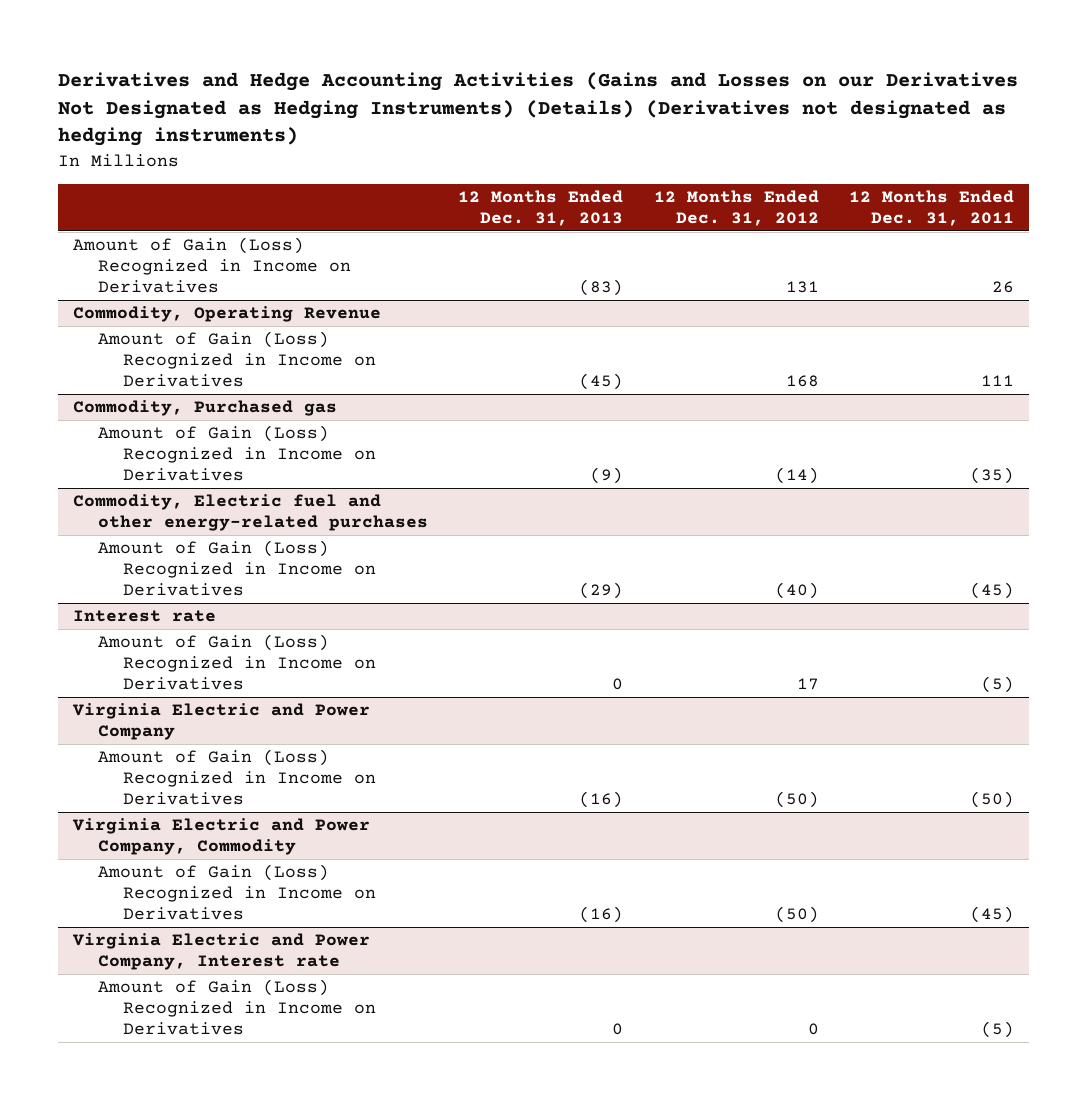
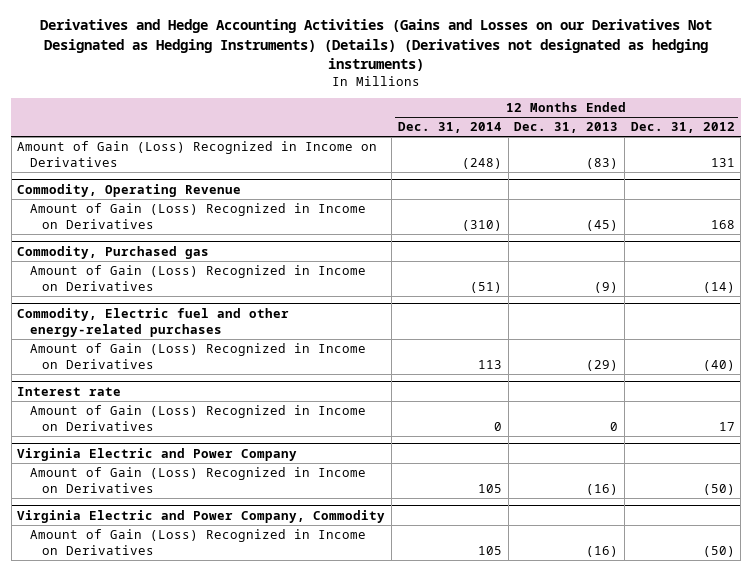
[848,190,1014,226] 12 Months Ended Dec. 31, 2011 -> none
none -> [397,122,502,134] Dec. 31, 2014
[71,933,370,971] Virginia Electric and Power Company, Interest rate -> none
[97,979,377,1035] Amount of Gain (Loss) Recognized in Income on Derivatives -> none

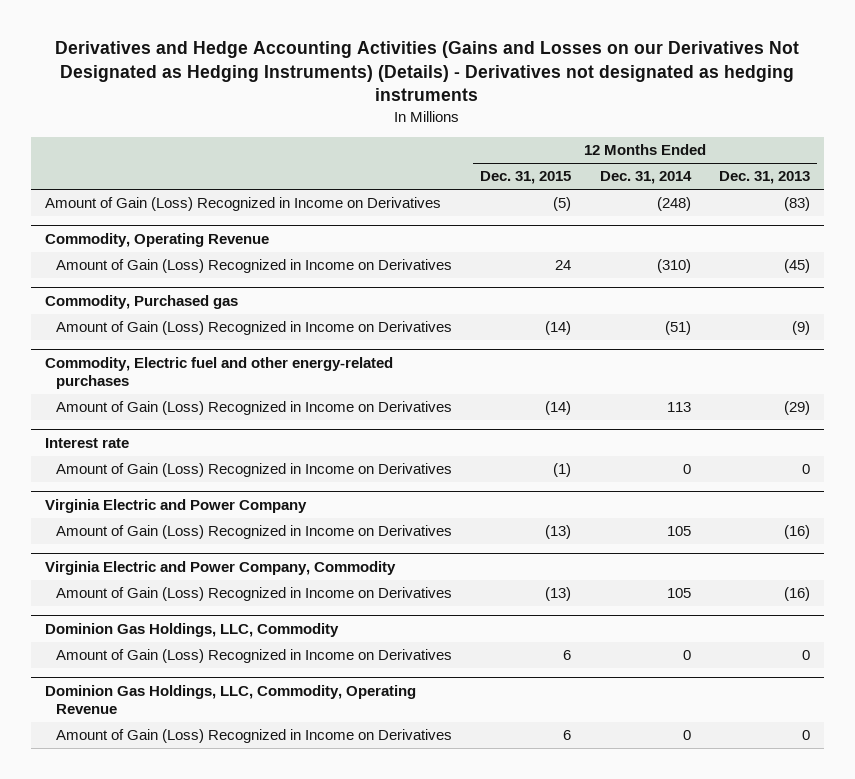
[40,19,713,71] Derivatives and Hedge Accounting Activities (Gains and Losses on our Derivatives Not Designated as Hedging Instruments) (Details) (Derivatives not designated as hedging instruments) -> [55,41,800,102] Derivatives and Hedge Accounting Activities (Gains and Losses on our Derivatives Not Designated as Hedging Instruments) (Details) - Derivatives not designated as hedging instruments
[630,122,735,134] Dec. 31, 2012 -> none
none -> [480,171,572,185] Dec. 31, 2015
none -> [45,622,340,637] Dominion Gas Holdings, LLC, Commodity
none -> [56,649,453,664] Amount of Gain (Loss) Recognized in Income on Derivatives
none -> [45,684,417,715] Dominion Gas Holdings, LLC, Commodity, Operating Revenue
none -> [56,729,453,744] Amount of Gain (Loss) Recognized in Income on Derivatives

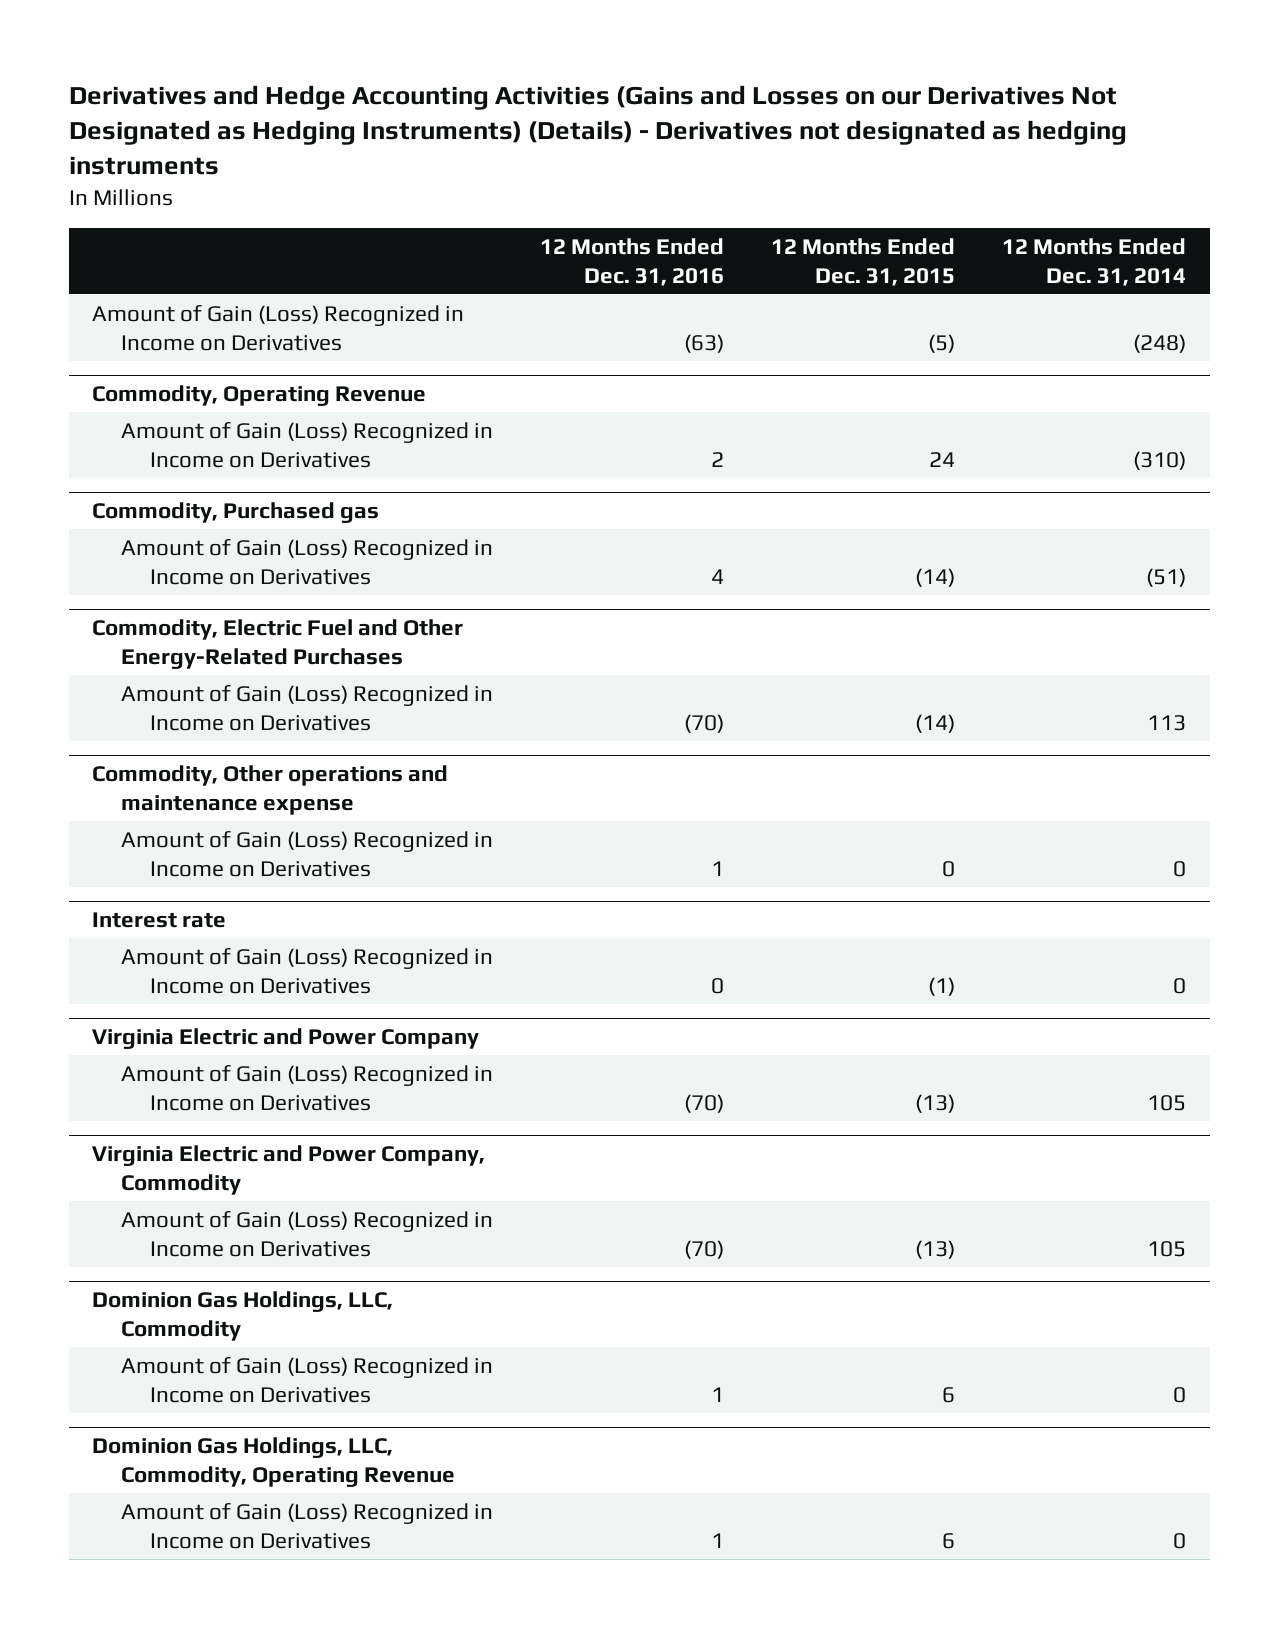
[718,171,810,185] Dec. 31, 2013 -> none
none -> [540,237,725,286] 12 Months Ended Dec. 31, 2016
[45,356,394,390] Commodity, Electric fuel and other energy-related purchases -> [92,619,464,670] Commodity, Electric Fuel and Other Energy-Related Purchases
none -> [92,765,449,816] Commodity, Other operations and maintenance expense
none -> [120,830,493,877] Amount of Gain (Loss) Recognized in Income on Derivatives

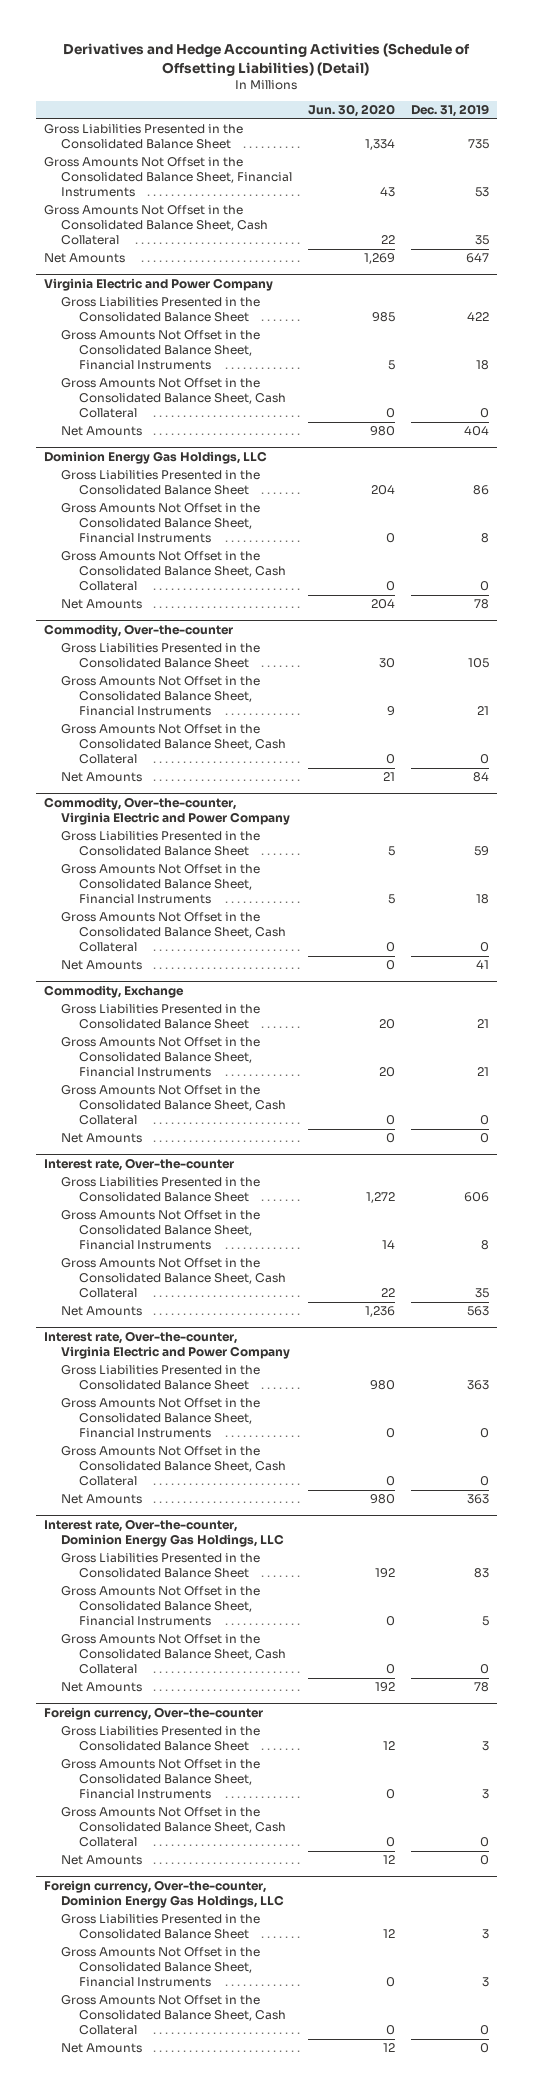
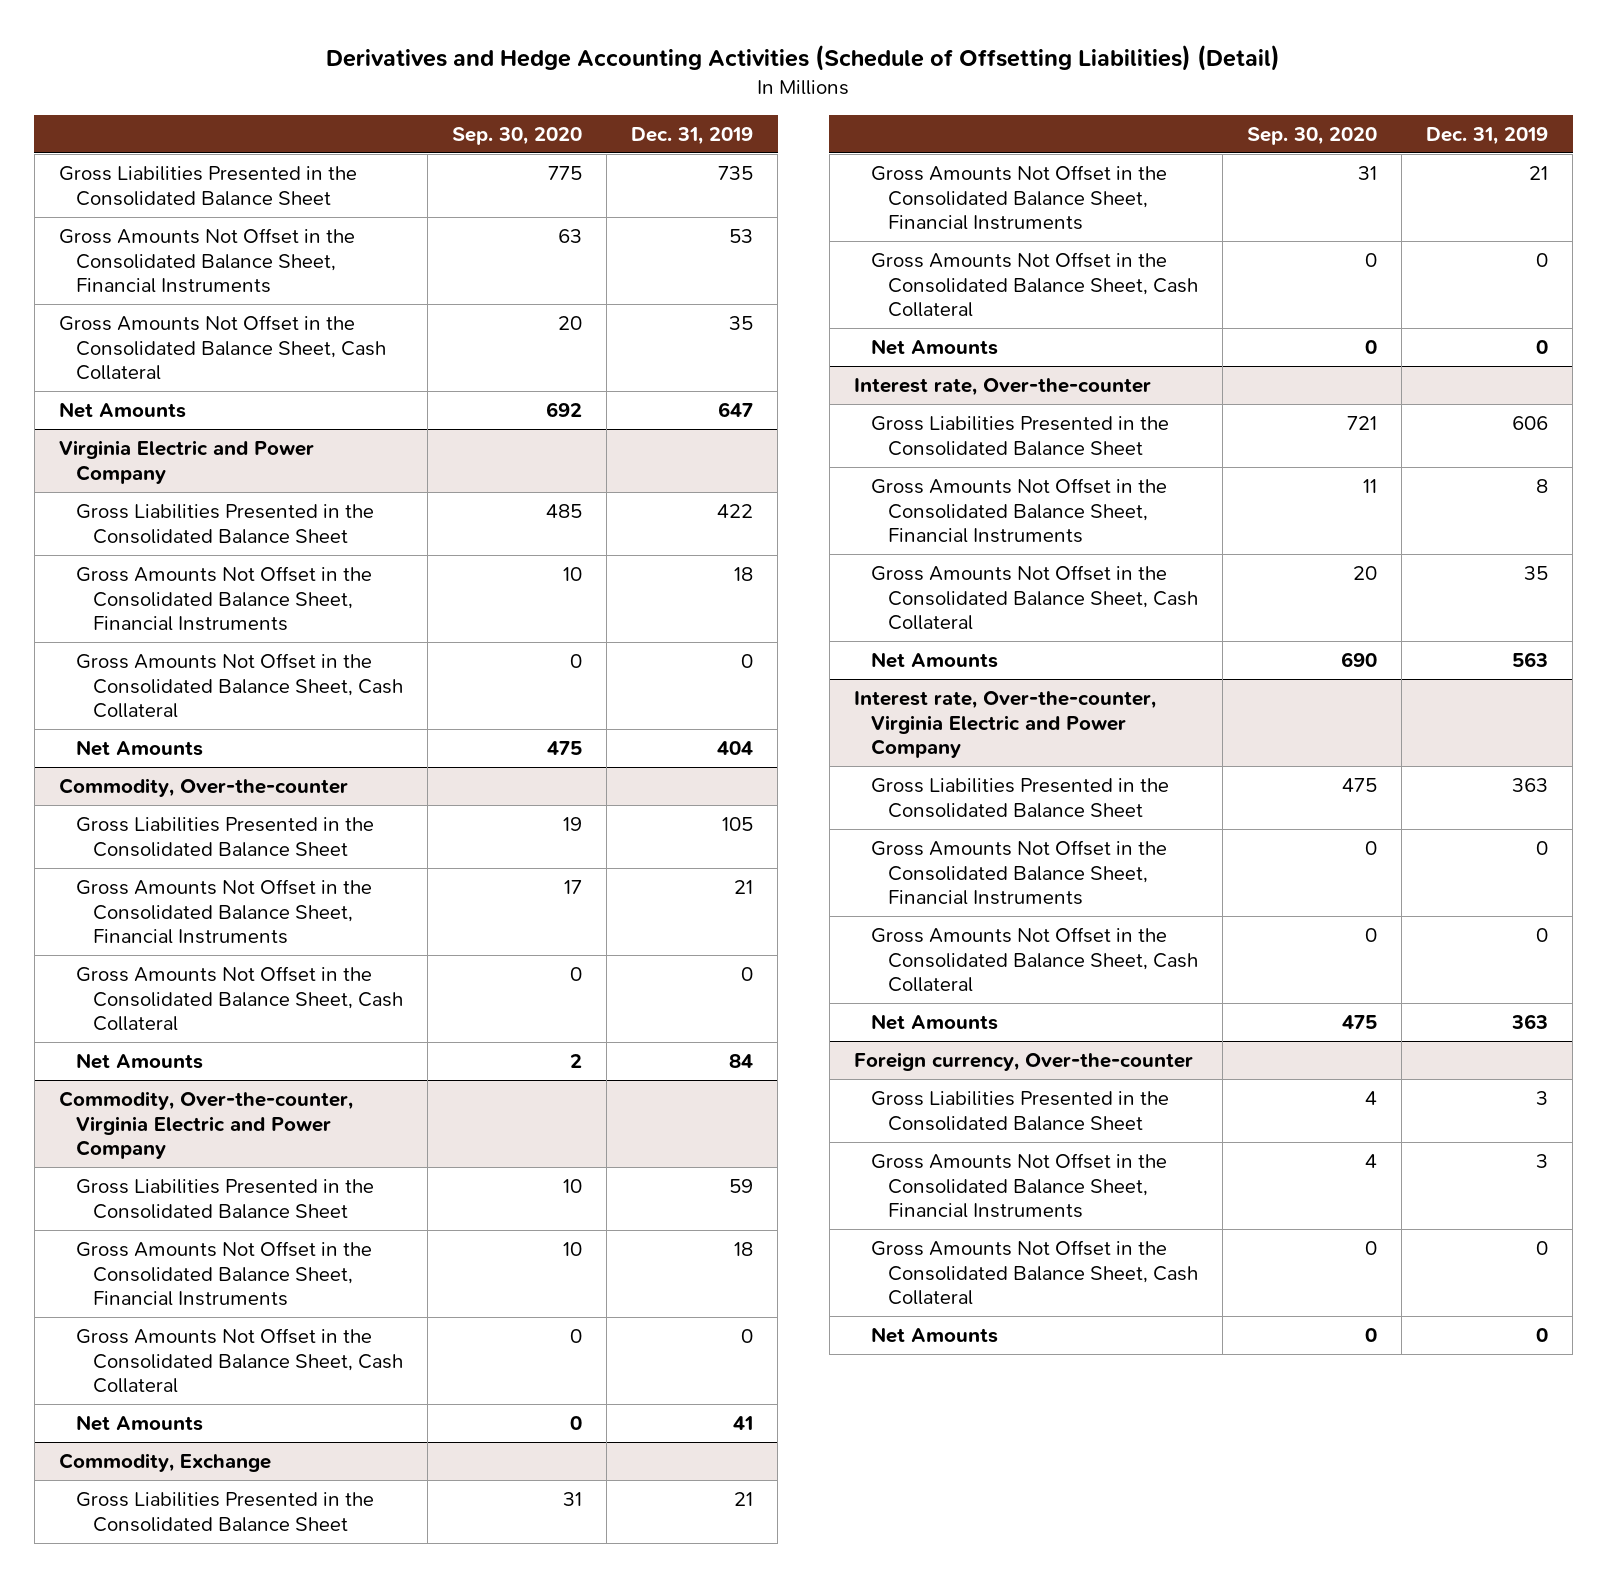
[308,104,396,118] Jun. 30, 2020 -> none
none -> [452,126,583,145] Sep. 30, 2020
[43,450,267,464] Dominion Energy Gas Holdings, LLC -> none
[61,470,261,496] Gross Liabilities Presented in the Consolidated Balance Sheet -> none
[61,503,261,544] Gross Amounts Not Offset in the Consolidated Balance Sheet, Financial Instruments -> none
[61,551,287,592] Gross Amounts Not Offset in the Consolidated Balance Sheet, Cash Collateral -> none
[61,599,143,610] Net Amounts -> none
[43,1518,285,1547] Interest rate, Over-the-counter, Dominion Energy Gas Holdings, LLC -> none
[61,1553,261,1579] Gross Liabilities Presented in the Consolidated Balance Sheet -> none
[61,1586,261,1627] Gross Amounts Not Offset in the Consolidated Balance Sheet, Financial Instruments -> none
[61,1634,287,1675] Gross Amounts Not Offset in the Consolidated Balance Sheet, Cash Collateral -> none
[61,1682,143,1693] Net Amounts -> none
[43,1879,285,1908] Foreign currency, Over-the-counter, Dominion Energy Gas Holdings, LLC -> none
[61,1914,261,1940] Gross Liabilities Presented in the Consolidated Balance Sheet -> none
[61,1947,261,1988] Gross Amounts Not Offset in the Consolidated Balance Sheet, Financial Instruments -> none
[61,1995,287,2036] Gross Amounts Not Offset in the Consolidated Balance Sheet, Cash Collateral -> none
[61,2043,143,2054] Net Amounts -> none

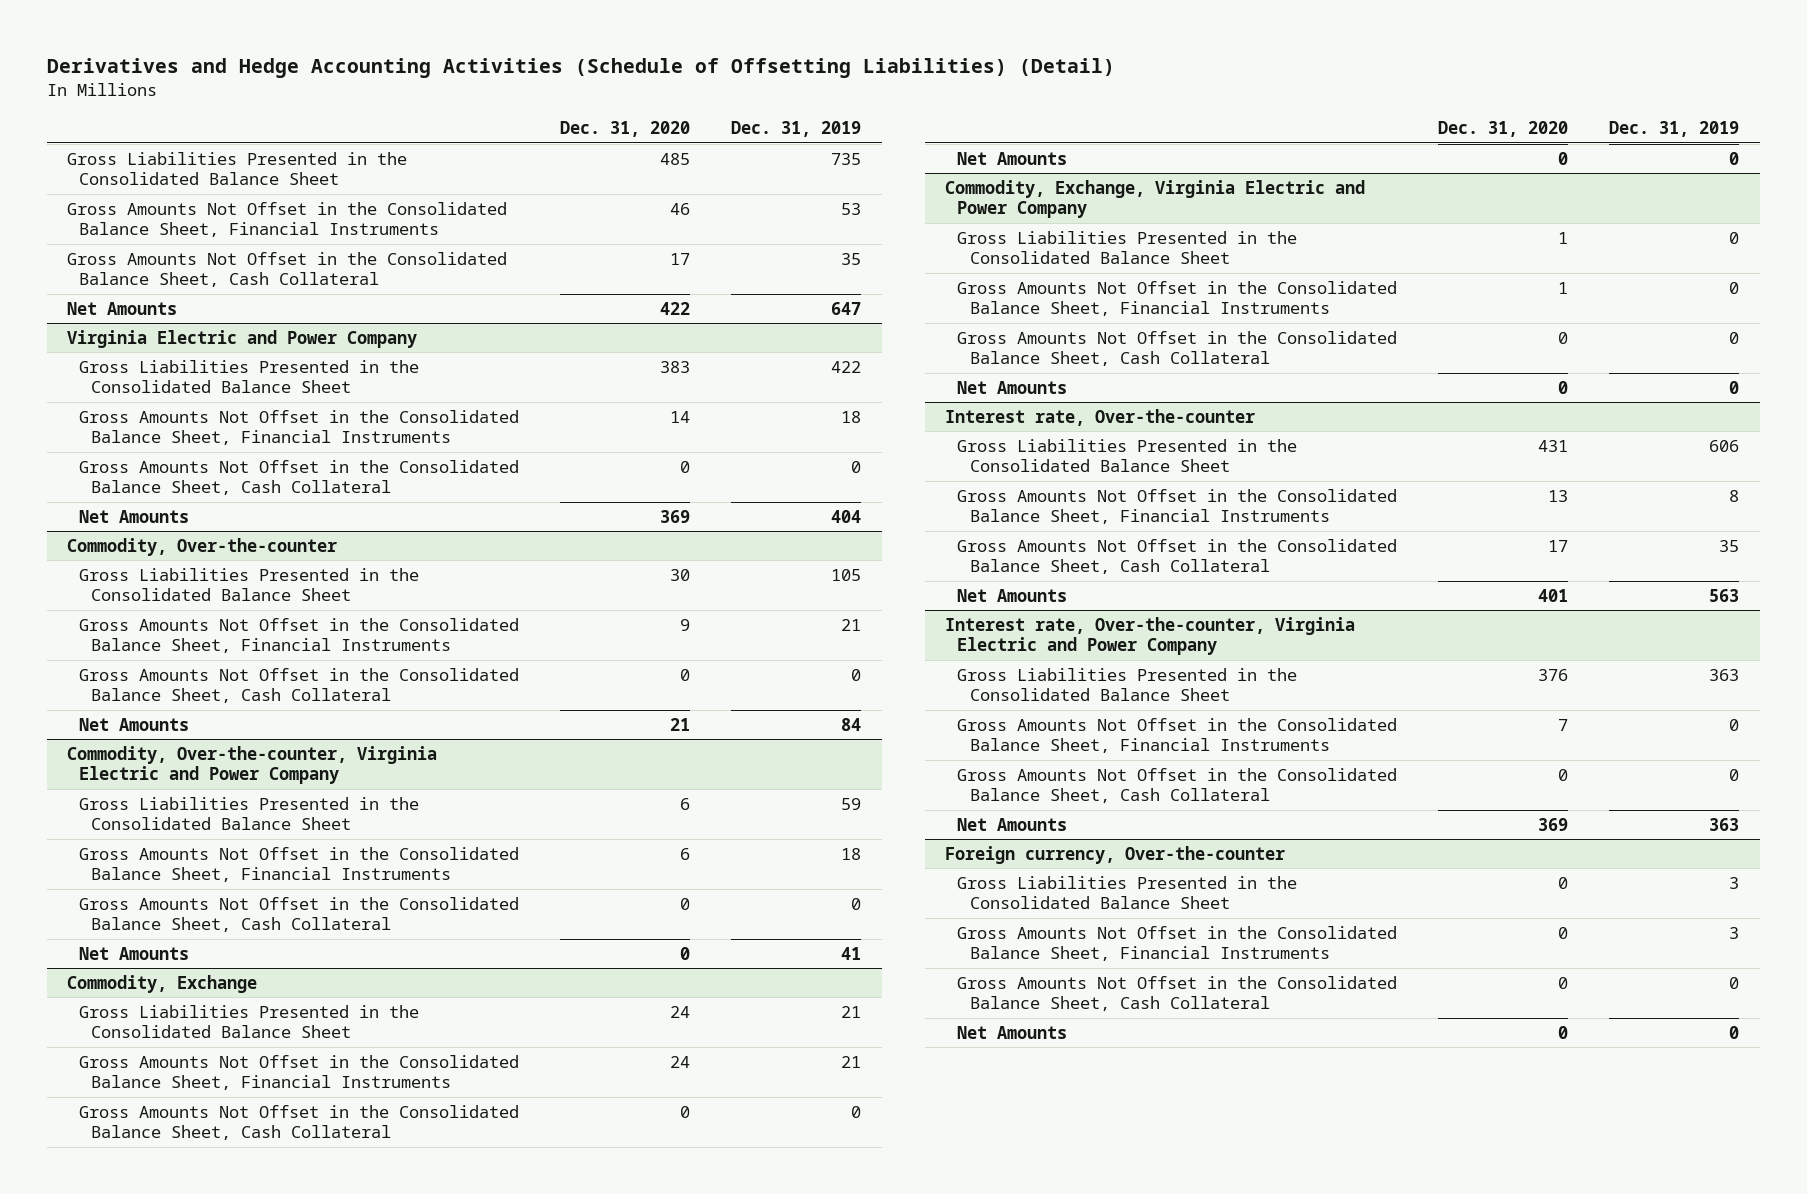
[452,126,583,145] Sep. 30, 2020 -> none
none -> [560,121,691,138] Dec. 31, 2020
none -> [945,179,1366,219] Commodity, Exchange, Virginia Electric and Power Company
none -> [957,230,1298,265] Gross Liabilities Presented in the Consolidated Balance Sheet
none -> [957,280,1398,317] Gross Amounts Not Offset in the Consolidated Balance Sheet, Financial Instruments
none -> [957,330,1398,367] Gross Amounts Not Offset in the Consolidated Balance Sheet, Cash Collateral
none -> [957,380,1068,394] Net Amounts

